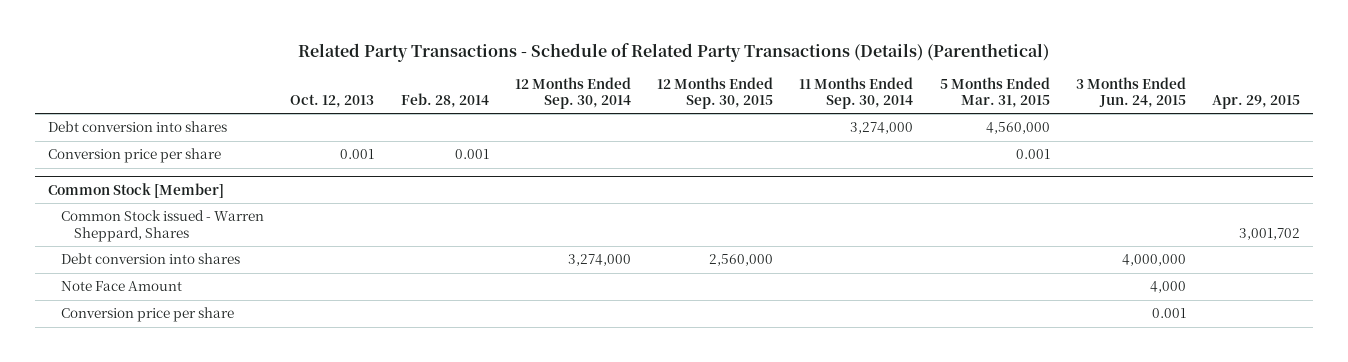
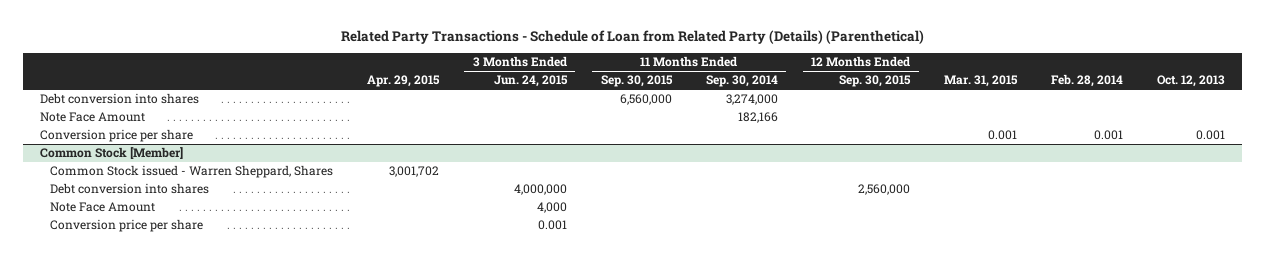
[298,42,1050,62] Related Party Transactions - Schedule of Related Party Transactions (Details) (Parenthetical) -> [340,30,924,45] Related Party Transactions - Schedule of Loan from Related Party (Details) (Parenthetical)
[514,76,631,110] 12 Months Ended Sep. 30, 2014 -> none
[939,76,1050,109] 5 Months Ended Mar. 31, 2015 -> none
none -> [600,75,673,88] Sep. 30, 2015
none -> [944,75,1019,88] Mar. 31, 2015
none -> [39,112,145,123] Note Face Amount

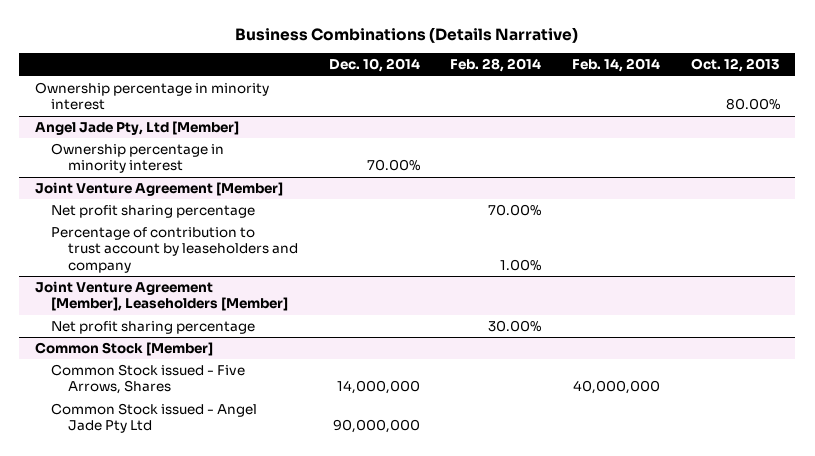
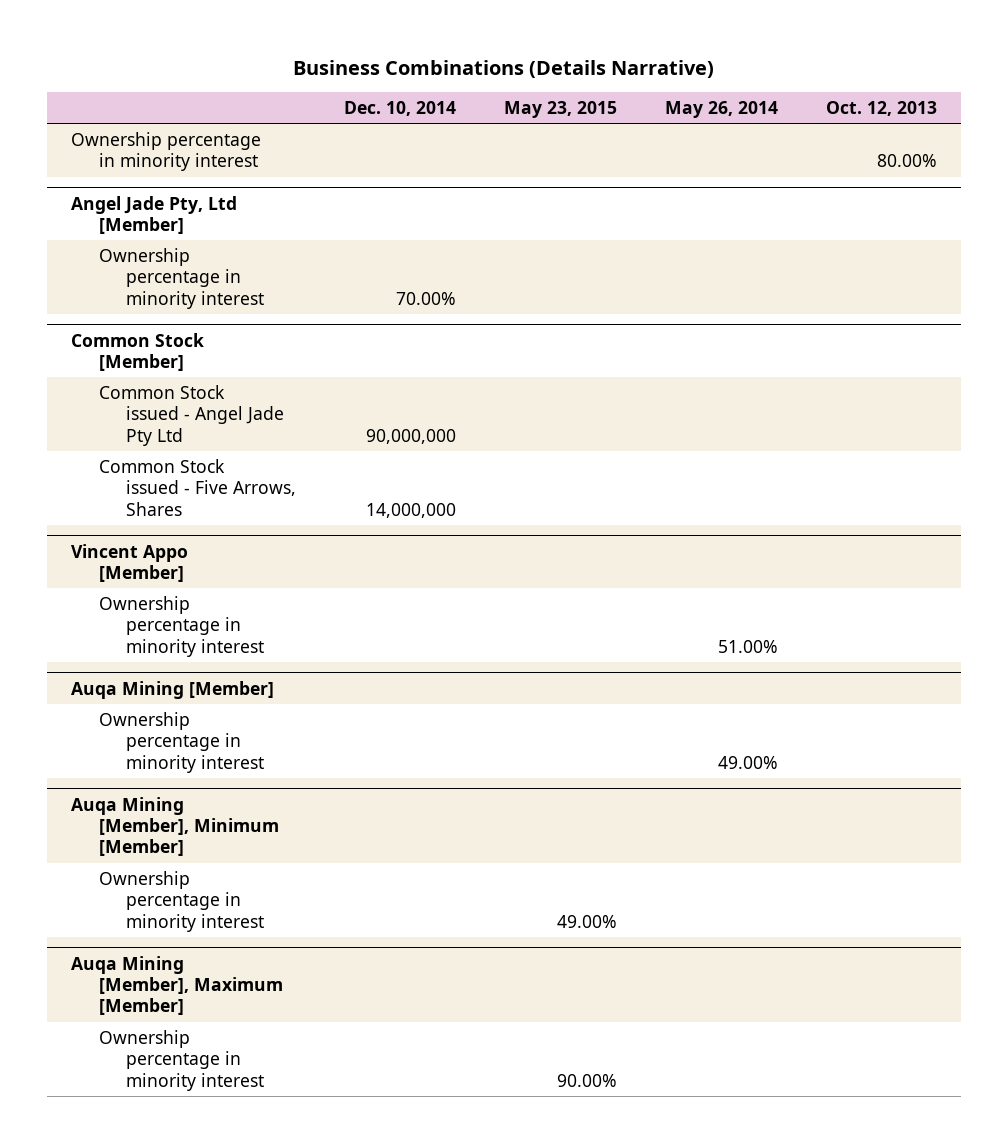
[450,58,542,73] Feb. 28, 2014 -> none
[572,58,661,73] Feb. 14, 2014 -> none
none -> [504,101,618,119] May 23, 2015
none -> [665,101,779,119] May 26, 2014
[34,182,283,197] Joint Venture Agreement [Member] -> none
[51,205,256,219] Net profit sharing percentage -> none
[51,227,298,273] Percentage of contribution to trust account by leaseholders and company -> none
[34,281,289,312] Joint Venture Agreement [Member], Leaseholders [Member] -> none
[51,321,256,335] Net profit sharing percentage -> none
[51,364,246,395] Common Stock issued - Five Arrows, Shares -> [98,458,297,516] Common Stock issued - Five Arrows, Shares
none -> [71,543,189,583] Vincent Appo [Member]
none -> [98,595,265,657] Ownership percentage in minority interest
none -> [71,680,275,699] Auqa Mining [Member]
none -> [98,711,265,773] Ownership percentage in minority interest
none -> [71,796,279,857] Auqa Mining [Member], Minimum [Member]
none -> [98,870,265,932] Ownership percentage in minority interest
none -> [71,955,283,1016] Auqa Mining [Member], Maximum [Member]
none -> [98,1029,265,1091] Ownership percentage in minority interest

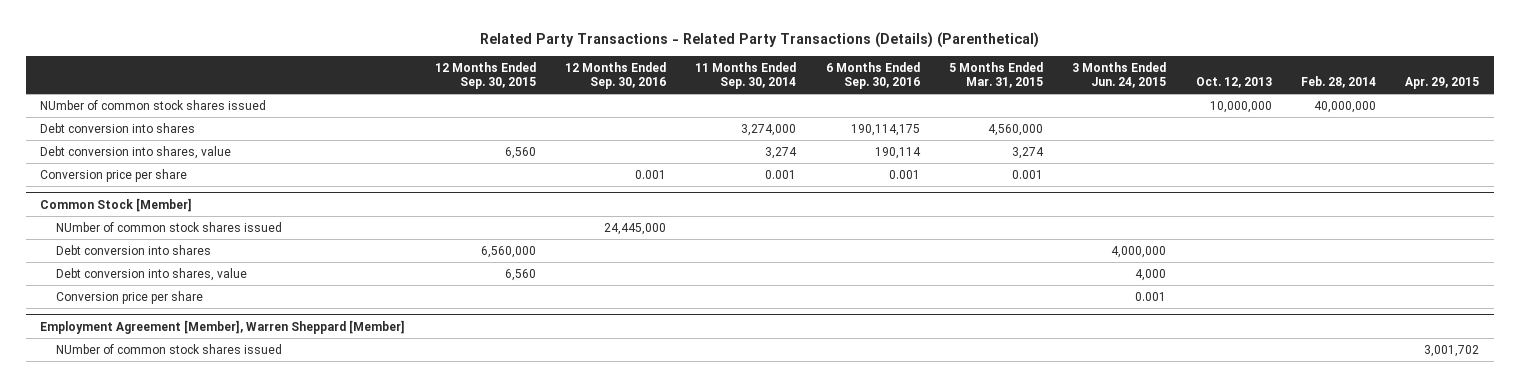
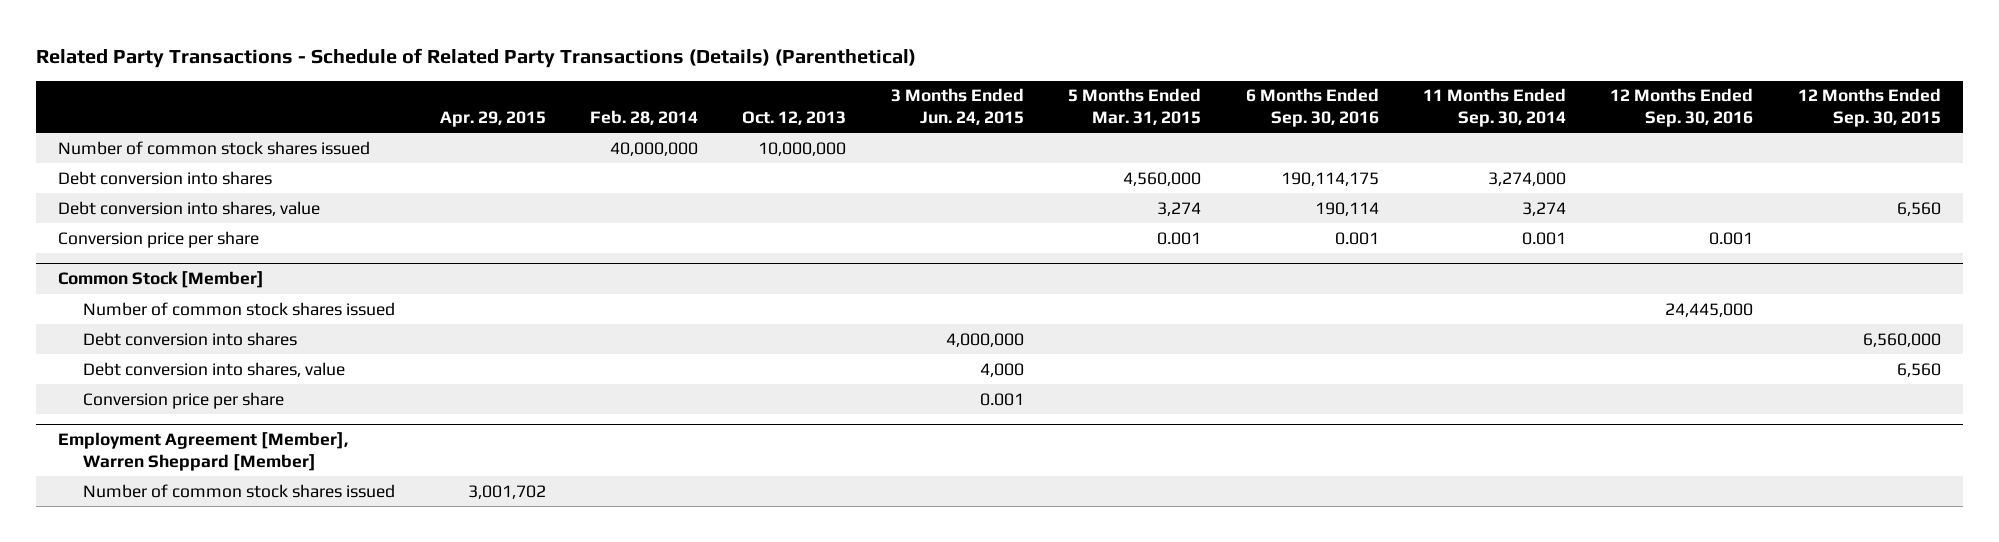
[479,32,1039,49] Related Party Transactions - Related Party Transactions (Details) (Parenthetical) -> [35,48,916,69] Related Party Transactions - Schedule of Related Party Transactions (Details) (Parenthetical)
[40,99,267,110] NUmber of common stock shares issued -> [58,140,371,155] Number of common stock shares issued
[56,221,283,232] NUmber of common stock shares issued -> [83,301,396,316] Number of common stock shares issued
[56,343,283,354] NUmber of common stock shares issued -> [83,483,396,498] Number of common stock shares issued

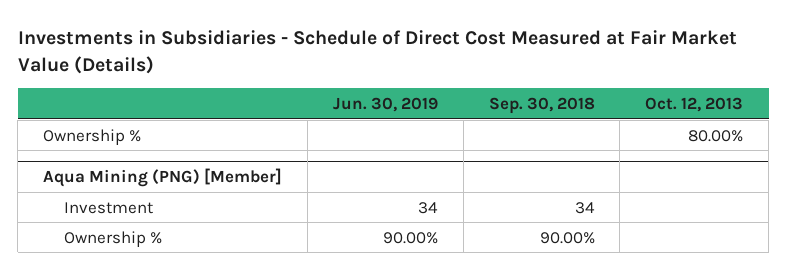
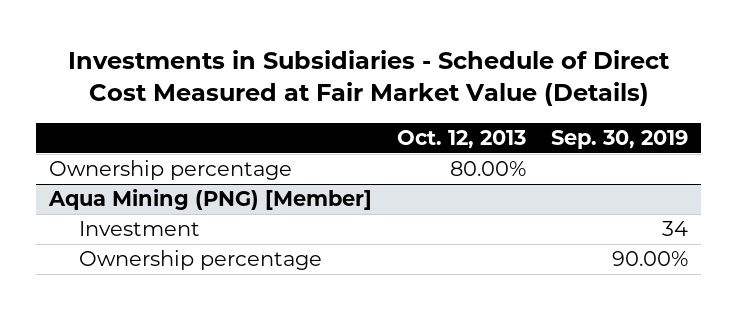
[332,96,438,112] Jun. 30, 2019 -> none
[488,96,595,114] Sep. 30, 2018 -> none
none -> [551,129,689,149] Sep. 30, 2019
[43,128,142,145] Ownership % -> [48,160,292,181] Ownership percentage
[63,230,162,247] Ownership % -> [79,250,323,271] Ownership percentage

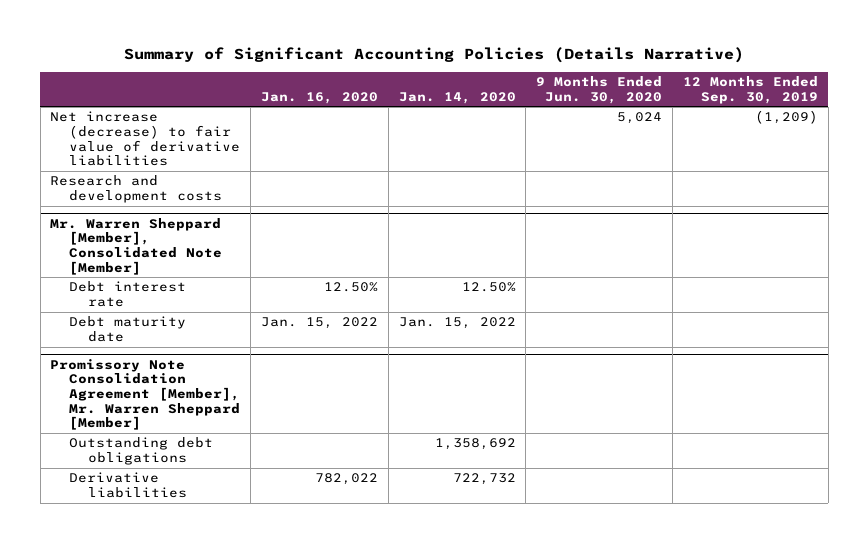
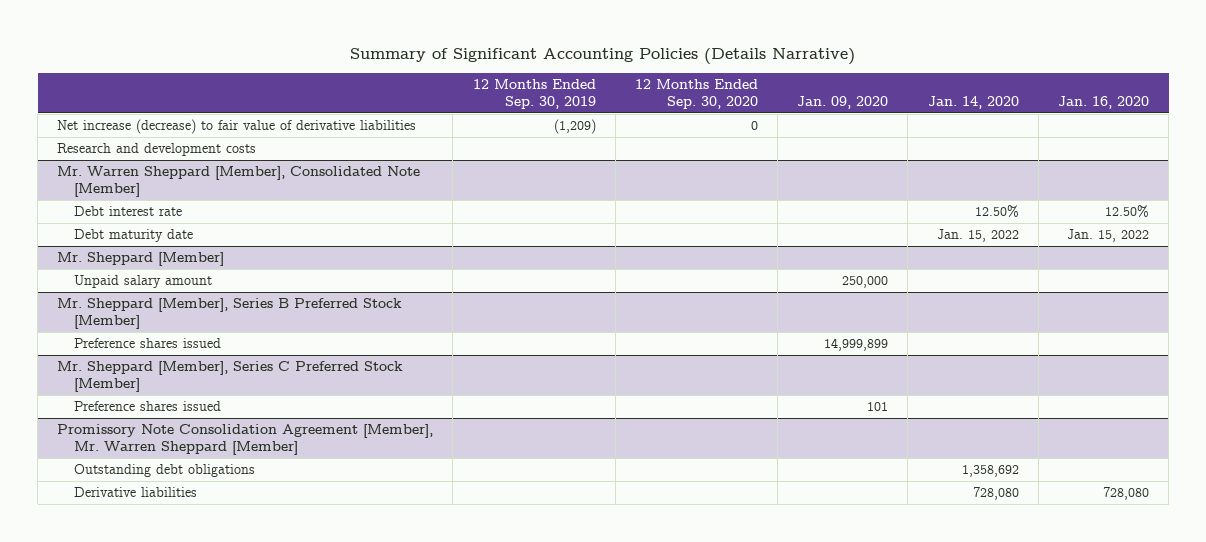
[536,76,663,104] 9 Months Ended Jun. 30, 2020 -> none
none -> [634,78,758,110] 12 Months Ended Sep. 30, 2020
none -> [797,96,889,110] Jan. 09, 2020
none -> [57,252,225,267] Mr. Sheppard [Member]
none -> [73,275,212,289] Unpaid salary amount
none -> [57,298,403,330] Mr. Sheppard [Member], Series B Preferred Stock [Member]
none -> [73,338,221,349] Preference shares issued
none -> [57,361,404,393] Mr. Sheppard [Member], Series C Preferred Stock [Member]
none -> [73,401,221,412] Preference shares issued
[314,473,378,486] 782,022 -> [1102,487,1149,501] 728,080
[452,473,516,486] 722,732 -> [972,487,1019,501] 728,080

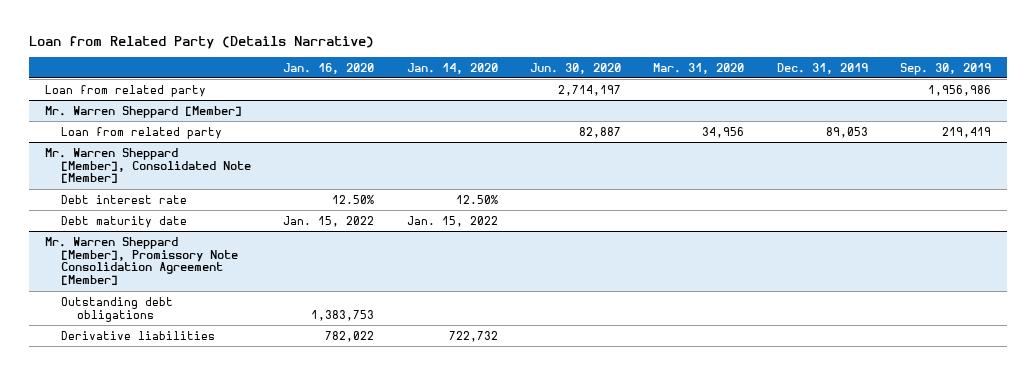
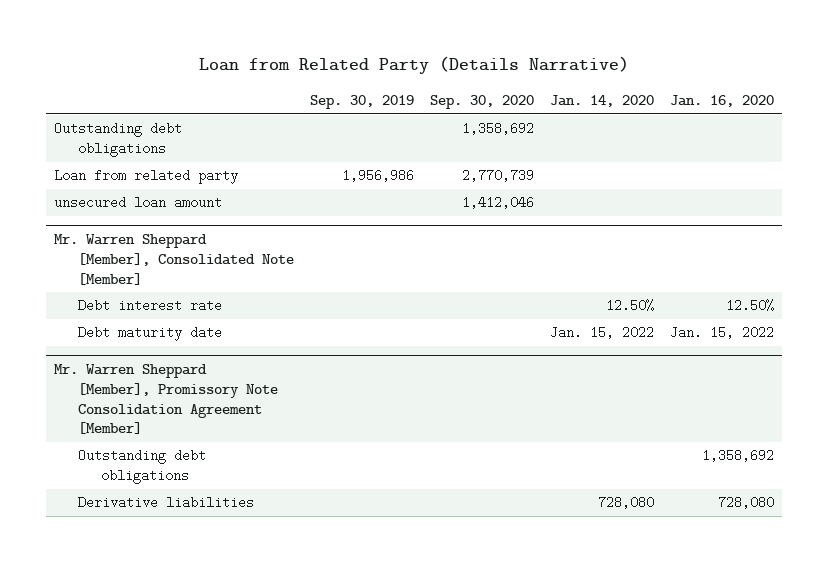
[530,62,622,74] Jun. 30, 2020 -> none
[653,62,745,74] Mar. 31, 2020 -> none
[776,62,868,74] Dec. 31, 2019 -> none
none -> [429,94,534,109] Sep. 30, 2020
none -> [53,122,182,158] Outstanding debt obligations
[44,105,242,118] Mr. Warren Sheppard [Member] -> none
[60,126,222,139] Loan from related party -> none
none -> [53,196,222,210] unsecured loan amount
[311,309,375,321] 1,383,753 -> [701,449,774,463] 1,358,692
[325,330,375,342] 782,022 -> [717,496,774,510] 728,080
[448,330,498,342] 722,732 -> [597,496,654,510] 728,080

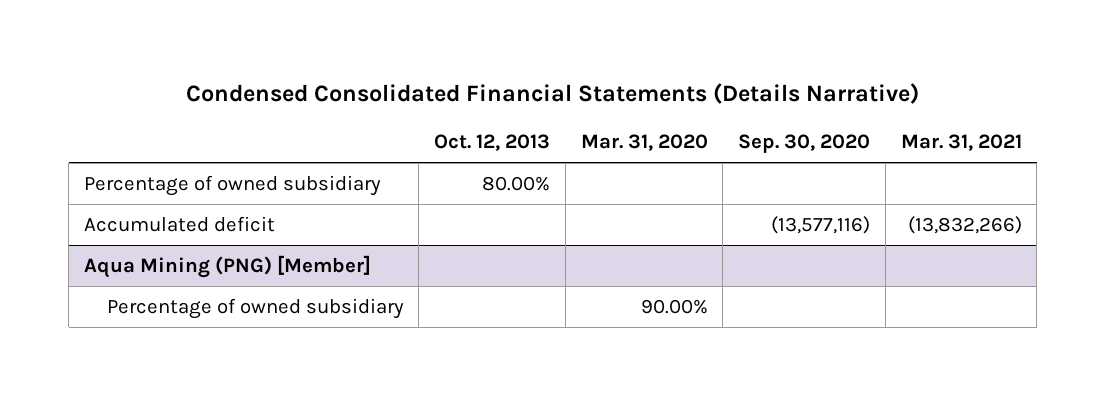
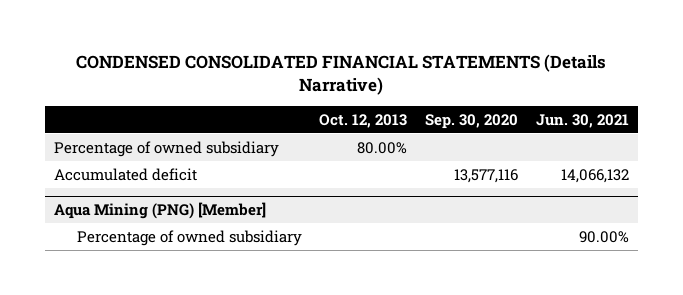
[185,82,919,104] Condensed Consolidated Financial Statements (Details Narrative) -> [76,54,607,96] CONDENSED CONSOLIDATED FINANCIAL STATEMENTS (Details Narrative)
[580,134,708,152] Mar. 31, 2020 -> none
[900,134,1022,152] Mar. 31, 2021 -> none
none -> [535,113,629,128] Jun. 30, 2021
[771,215,871,234] (13,577,116) -> [454,168,519,183] 13,577,116

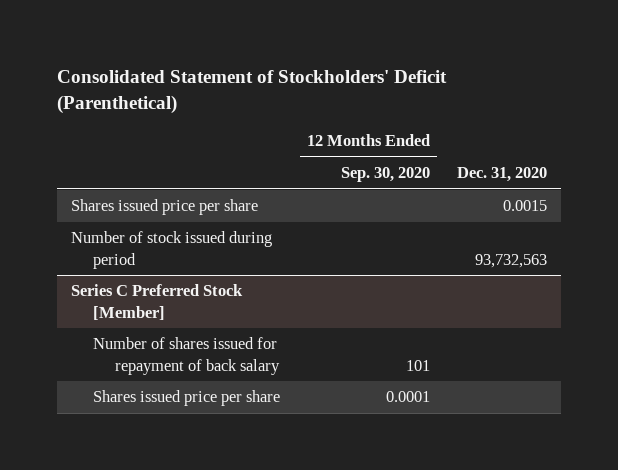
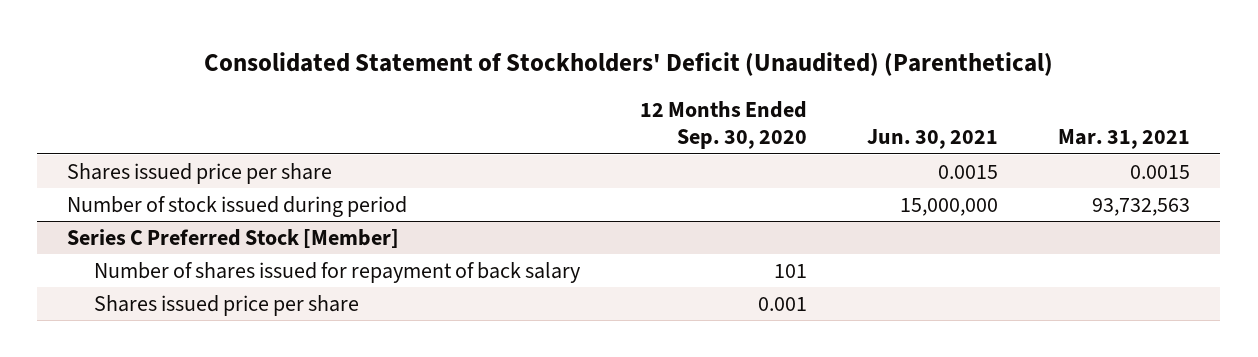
[57,69,448,114] Consolidated Statement of Stockholders' Deficit (Parenthetical) -> [203,52,1053,77] Consolidated Statement of Stockholders' Deficit (Unaudited) (Parenthetical)
[457,167,548,183] Dec. 31, 2020 -> none
none -> [867,129,999,150] Jun. 30, 2021
none -> [1058,129,1191,150] Mar. 31, 2021
[386,391,431,403] 0.0001 -> [758,296,808,311] 0.001

